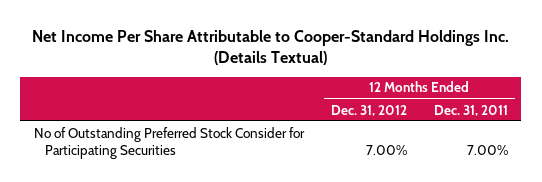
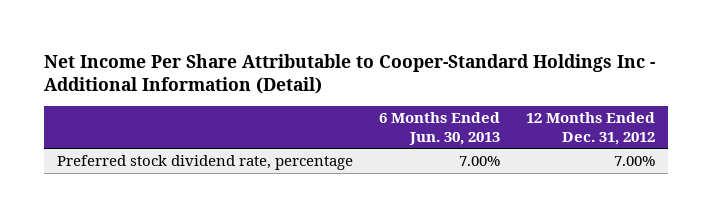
[31,29,509,65] Net Income Per Share Attributable to Cooper-Standard Holdings Inc. (Details Textual) -> [44,53,656,94] Net Income Per Share Attributable to Cooper-Standard Holdings Inc - Additional Information (Detail)
[433,104,508,116] Dec. 31, 2011 -> none
none -> [379,112,501,145] 6 Months Ended Jun. 30, 2013
[33,126,305,160] No of Outstanding Preferred Stock Consider for Participating Securities -> [57,155,354,171] Preferred stock dividend rate, percentage

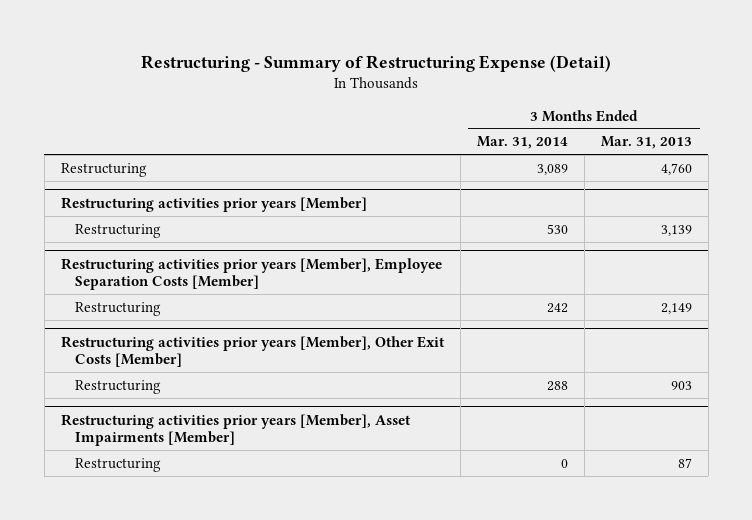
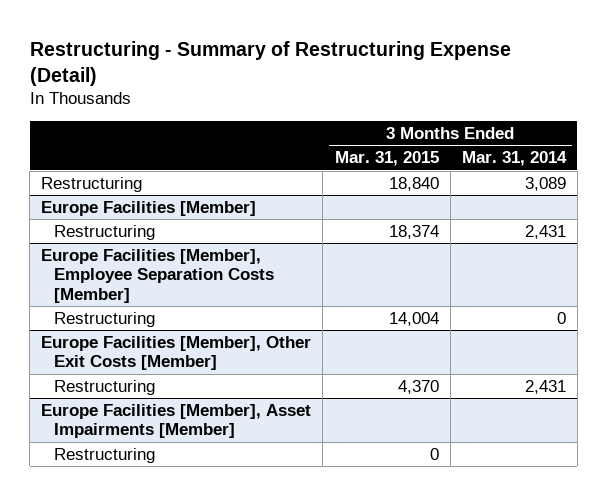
[600,136,692,150] Mar. 31, 2013 -> none
none -> [334,151,439,167] Mar. 31, 2015
[60,196,367,212] Restructuring activities prior years [Member] -> none
[60,257,442,291] Restructuring activities prior years [Member], Employee Separation Costs [Member] -> none
[74,301,161,316] Restructuring -> none
[60,335,445,368] Restructuring activities prior years [Member], Other Exit Costs [Member] -> none
[74,379,161,394] Restructuring -> none
[60,413,411,447] Restructuring activities prior years [Member], Asset Impairments [Member] -> none
none -> [41,200,257,216] Europe Facilities [Member]
[546,223,568,234] 530 -> [524,224,566,239] 2,431
none -> [41,248,275,303] Europe Facilities [Member], Employee Separation Costs [Member]
none -> [41,335,312,371] Europe Facilities [Member], Other Exit Costs [Member]
none -> [54,379,156,395] Restructuring
none -> [41,403,312,439] Europe Facilities [Member], Asset Impairments [Member]
none -> [54,447,156,463] Restructuring

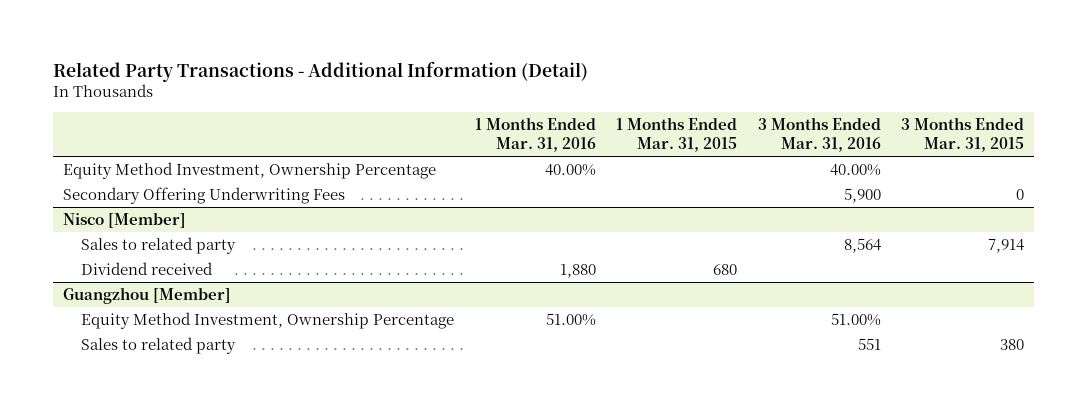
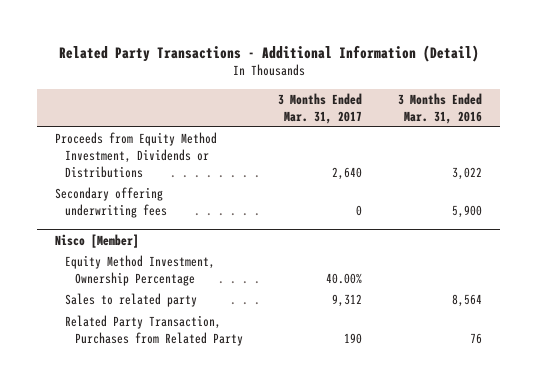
[474,117,596,153] 1 Months Ended Mar. 31, 2016 -> none
[616,117,738,153] 1 Months Ended Mar. 31, 2015 -> none
[901,117,1025,153] 3 Months Ended Mar. 31, 2015 -> none
none -> [278,92,363,124] 3 Months Ended Mar. 31, 2017
[63,162,437,180] Equity Method Investment, Ownership Percentage -> none
none -> [55,132,218,179] Proceeds from Equity Method Investment, Dividends or Distributions
[63,187,346,205] Secondary Offering Underwriting Fees -> [55,187,167,219] Secondary offering underwriting fees
none -> [64,255,215,287] Equity Method Investment, Ownership Percentage
[81,262,214,276] Dividend received -> none
[63,287,232,305] Guangzhou [Member] -> none
[81,312,455,330] Equity Method Investment, Ownership Percentage -> none
[81,337,237,355] Sales to related party -> none
none -> [64,315,243,347] Related Party Transaction, Purchases from Related Party

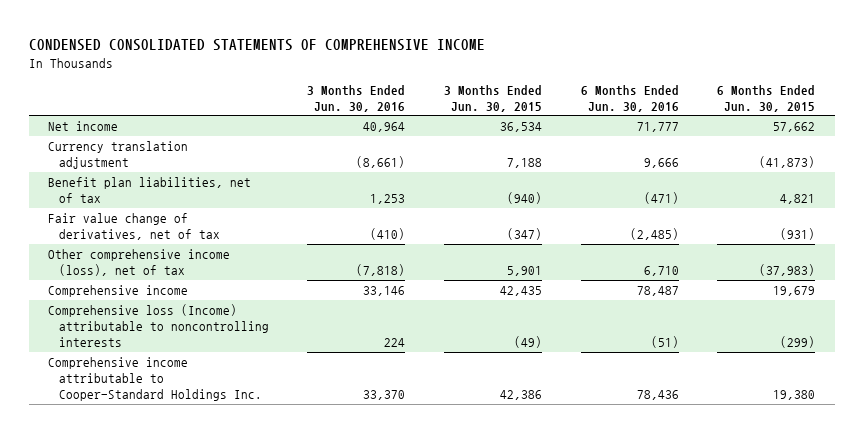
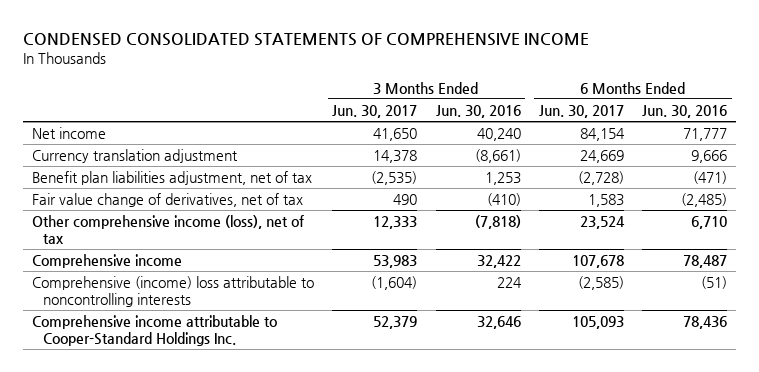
[443,84,542,112] 3 Months Ended Jun. 30, 2015 -> none
[717,84,816,112] 6 Months Ended Jun. 30, 2015 -> none
none -> [332,104,418,118] Jun. 30, 2017
none -> [538,104,624,118] Jun. 30, 2017
[363,122,406,133] 40,964 -> [476,127,521,141] 40,240
[48,177,252,204] Benefit plan liabilities, net of tax -> [31,170,312,185] Benefit plan liabilities adjustment, net of tax
[363,286,406,297] 33,146 -> [476,254,521,268] 32,422
[48,304,269,348] Comprehensive loss (Income) attributable to noncontrolling interests -> [31,275,314,308] Comprehensive (income) loss attributable to noncontrolling interests
[363,390,406,401] 33,370 -> [476,315,521,329] 32,646

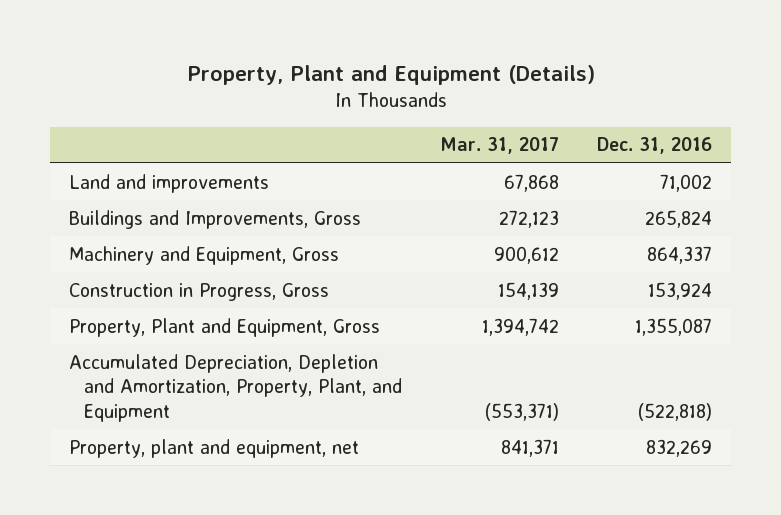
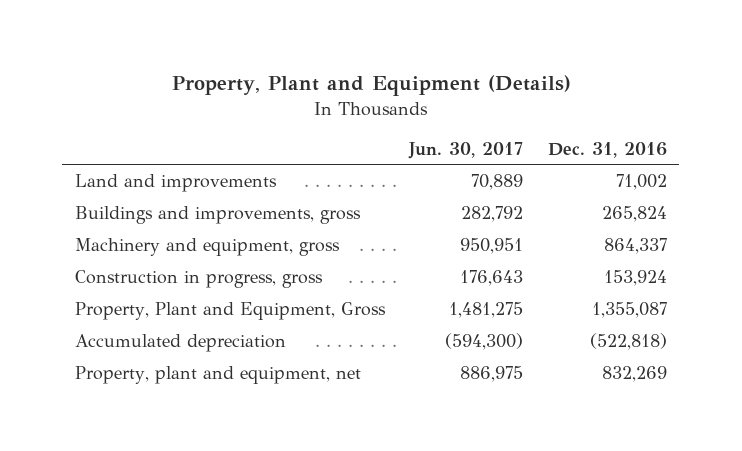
[440,137,560,155] Mar. 31, 2017 -> none
none -> [408,141,524,159] Jun. 30, 2017
[69,209,362,229] Buildings and Improvements, Gross -> [74,206,361,225] Buildings and improvements, gross
[69,245,340,265] Machinery and Equipment, Gross -> [74,238,340,257] Machinery and equipment, gross
[69,282,330,301] Construction in Progress, Gross -> [74,270,323,289] Construction in progress, gross
[69,353,403,422] Accumulated Depreciation, Depletion and Amortization, Property, Plant, and Equipment -> [74,334,286,353] Accumulated depreciation

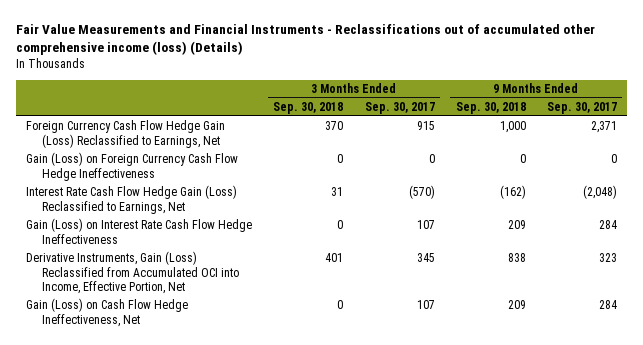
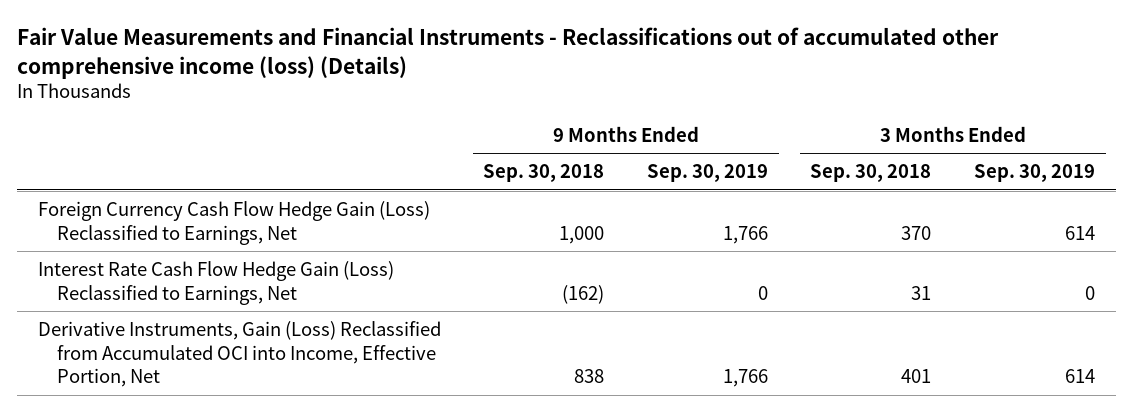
[364,102,435,115] Sep. 30, 2017 -> none
[546,102,617,115] Sep. 30, 2017 -> none
none -> [646,164,768,183] Sep. 30, 2019
none -> [974,164,1096,183] Sep. 30, 2019
[26,152,239,181] Gain (Loss) on Foreign Currency Cash Flow Hedge Ineffectiveness -> none
[26,218,253,244] Gain (Loss) on Interest Rate Cash Flow Hedge Ineffectiveness -> none
[26,298,189,327] Gain (Loss) on Cash Flow Hedge Ineffectiveness, Net -> none

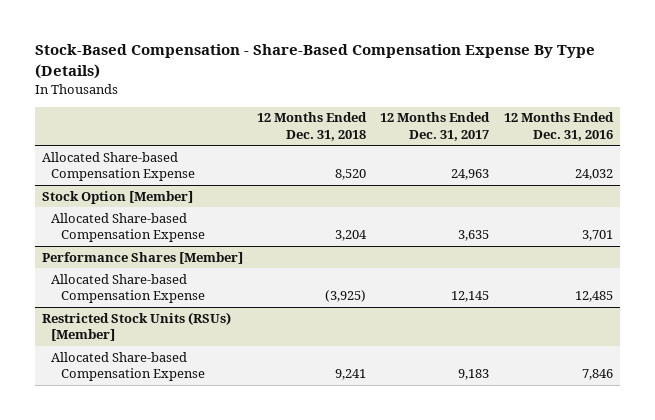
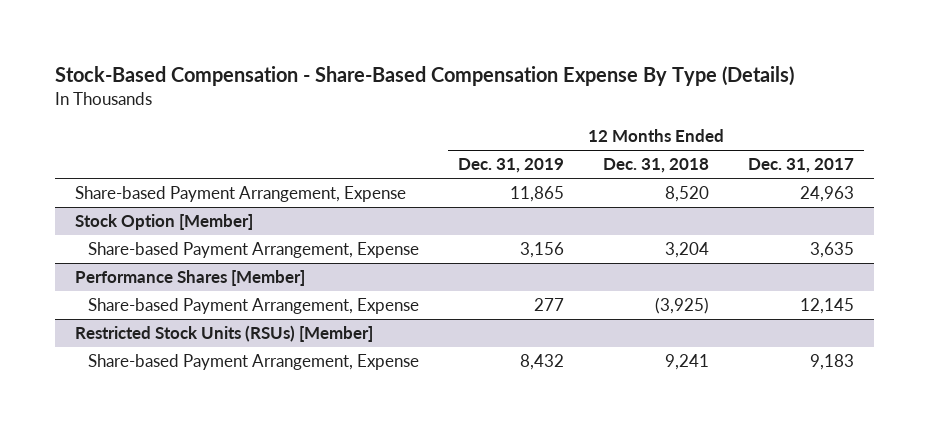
[503,112,614,142] 12 Months Ended Dec. 31, 2016 -> none
none -> [458,158,565,174] Dec. 31, 2019
[42,151,196,182] Allocated Share-based Compensation Expense -> [74,186,406,203] Share-based Payment Arrangement, Expense
[51,212,205,243] Allocated Share-based Compensation Expense -> [87,242,419,259] Share-based Payment Arrangement, Expense
[51,273,205,304] Allocated Share-based Compensation Expense -> [87,298,419,315] Share-based Payment Arrangement, Expense
[51,351,205,382] Allocated Share-based Compensation Expense -> [87,354,419,371] Share-based Payment Arrangement, Expense

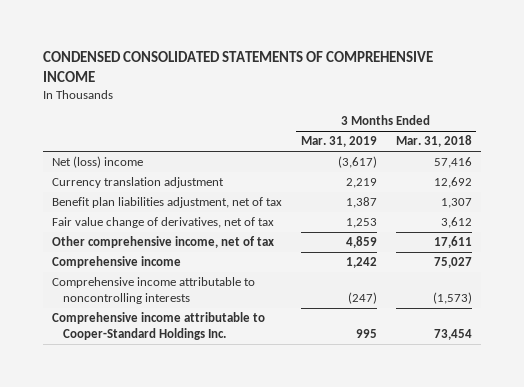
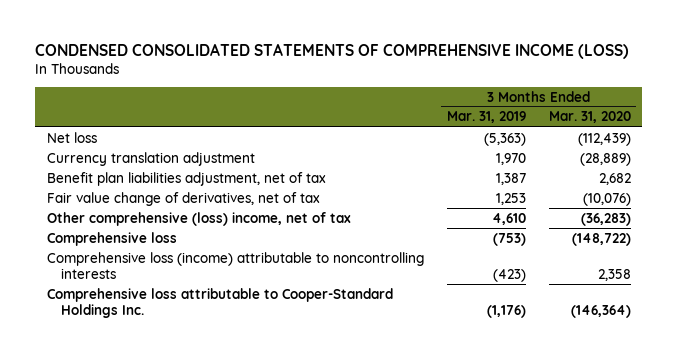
[42,51,433,82] CONDENSED CONSOLIDATED STATEMENTS OF COMPREHENSIVE INCOME -> [35,43,630,60] CONDENSED CONSOLIDATED STATEMENTS OF COMPREHENSIVE INCOME (LOSS)
[395,135,472,148] Mar. 31, 2018 -> none
none -> [548,111,631,124] Mar. 31, 2020
[52,156,144,169] Net (loss) income -> [46,131,97,143] Net loss
[337,156,377,169] (3,617) -> [483,132,526,146] (5,363)
[345,178,377,189] 2,219 -> [495,152,526,165] 1,970
[52,236,275,249] Other comprehensive income, net of tax -> [46,211,351,226] Other comprehensive (loss) income, net of tax
[345,236,377,249] 4,859 -> [491,212,526,225] 4,610
[52,256,182,269] Comprehensive income -> [46,231,177,246] Comprehensive loss
[345,257,377,269] 1,242 -> [492,232,526,246] (753)
[52,277,256,304] Comprehensive income attributable to noncontrolling interests -> [46,251,424,279] Comprehensive loss (income) attributable to noncontrolling interests
[347,291,377,304] (247) -> [492,268,526,282] (423)
[52,312,266,340] Comprehensive income attributable to Cooper-Standard Holdings Inc. -> [46,287,393,318] Comprehensive loss attributable to Cooper-Standard Holdings Inc.
[355,328,377,338] 995 -> [486,304,526,318] (1,176)

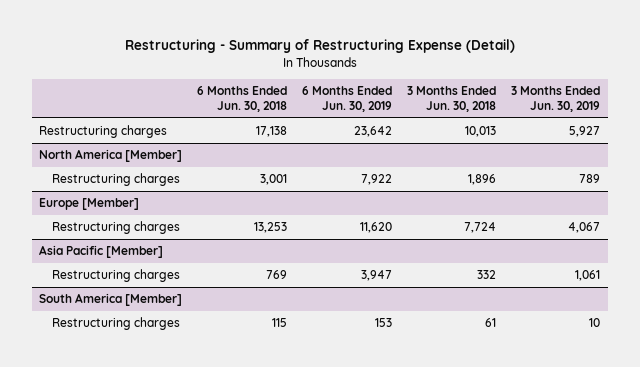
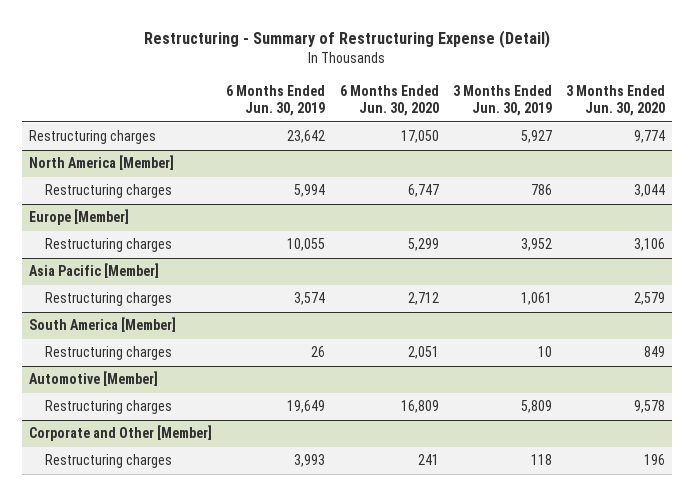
[197,85,288,113] 6 Months Ended Jun. 30, 2018 -> none
[407,85,497,113] 3 Months Ended Jun. 30, 2018 -> none
none -> [339,84,439,117] 6 Months Ended Jun. 30, 2020
none -> [565,84,665,117] 3 Months Ended Jun. 30, 2020
[361,174,393,186] 7,922 -> [294,184,326,198] 5,994
[579,174,601,184] 789 -> [530,184,552,196] 786
[360,222,393,234] 11,620 -> [287,238,326,252] 10,055
[568,222,601,234] 4,067 -> [520,238,552,252] 3,952
[361,270,393,282] 3,947 -> [294,292,326,306] 3,574
[375,318,393,328] 153 -> [311,346,326,358] 26
none -> [29,371,159,387] Automotive [Member]
none -> [44,400,172,415] Restructuring charges
none -> [29,425,213,442] Corporate and Other [Member]
none -> [44,454,172,469] Restructuring charges

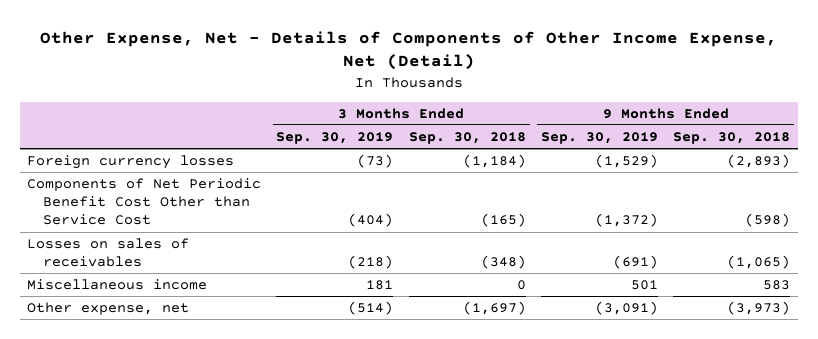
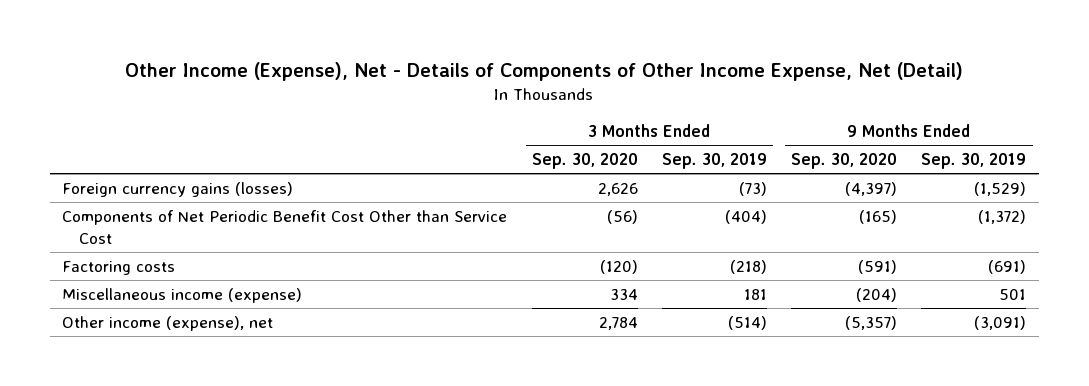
[39,30,777,71] Other Expense, Net - Details of Components of Other Income Expense, Net (Detail) -> [125,62,964,82] Other Income (Expense), Net - Details of Components of Other Income Expense, Net (Detail)
[408,131,526,144] Sep. 30, 2018 -> none
[673,131,791,144] Sep. 30, 2018 -> none
none -> [531,153,638,170] Sep. 30, 2020
none -> [791,153,898,170] Sep. 30, 2020
[27,155,235,170] Foreign currency losses -> [62,181,294,197] Foreign currency gains (losses)
[27,238,190,268] Losses on sales of receivables -> [62,260,176,275] Factoring costs
[27,279,208,291] Miscellaneous income -> [62,287,303,303] Miscellaneous income (expense)
[27,302,190,316] Other expense, net -> [62,315,274,331] Other income (expense), net

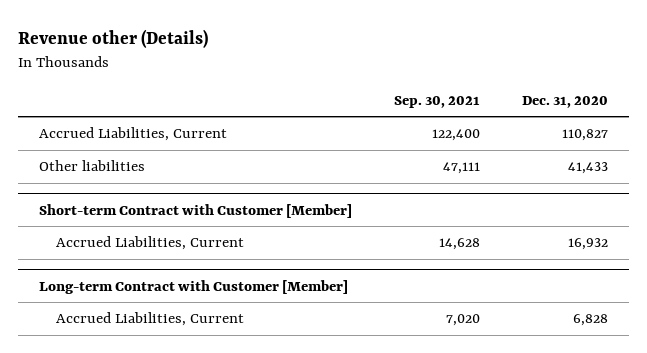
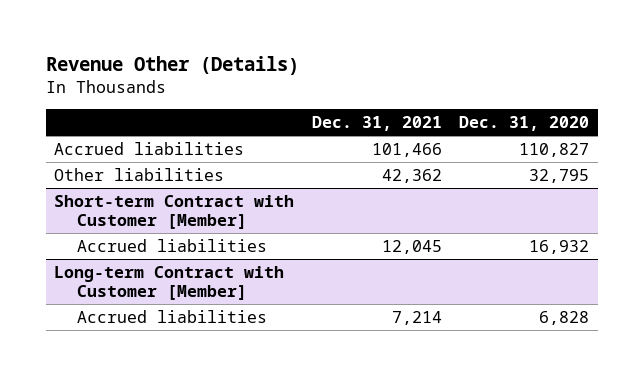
[17,29,208,49] Revenue other (Details) -> [45,56,299,76] Revenue Other (Details)
[394,95,481,108] Sep. 30, 2021 -> none
none -> [311,116,442,132] Dec. 31, 2021
[38,127,227,142] Accrued Liabilities, Current -> [54,141,245,155] Accrued liabilities
[568,162,609,175] 41,433 -> [529,168,590,183] 32,795
[55,236,244,251] Accrued Liabilities, Current -> [77,238,268,252] Accrued liabilities
[55,312,244,327] Accrued Liabilities, Current -> [77,309,268,323] Accrued liabilities

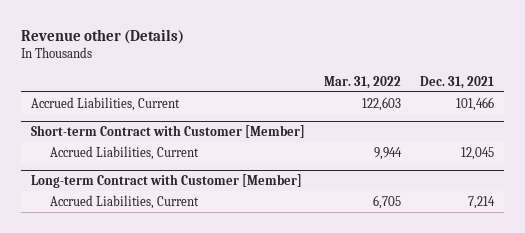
[45,56,299,76] Revenue Other (Details) -> [20,28,184,44] Revenue other (Details)
[459,116,590,132] Dec. 31, 2020 -> none
none -> [323,75,401,89] Mar. 31, 2022
[54,167,225,181] Other liabilities -> none
[54,141,245,155] Accrued liabilities -> [30,96,180,111] Accrued Liabilities, Current
[77,238,268,252] Accrued liabilities -> [49,145,199,160] Accrued Liabilities, Current
[77,309,268,323] Accrued liabilities -> [49,194,199,209] Accrued Liabilities, Current

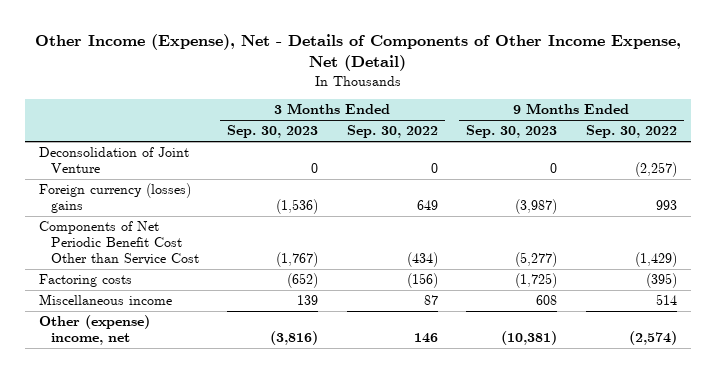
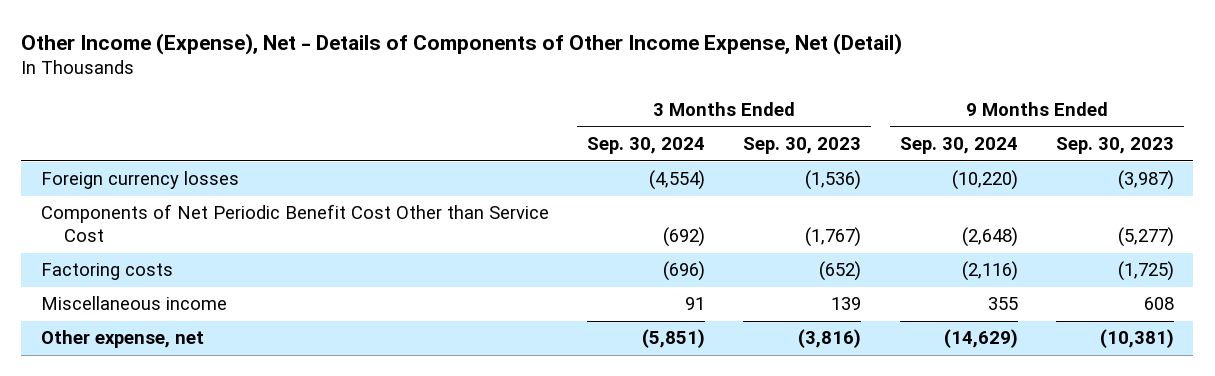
[346,125,438,139] Sep. 30, 2022 -> none
[585,125,677,139] Sep. 30, 2022 -> none
none -> [586,137,705,155] Sep. 30, 2024
none -> [899,137,1018,155] Sep. 30, 2024
[38,147,189,174] Deconsolidation of Joint Venture -> none
[38,183,191,214] Foreign currency (losses) gains -> [40,171,239,190] Foreign currency losses
[38,315,150,346] Other (expense) income, net -> [40,330,204,349] Other expense, net

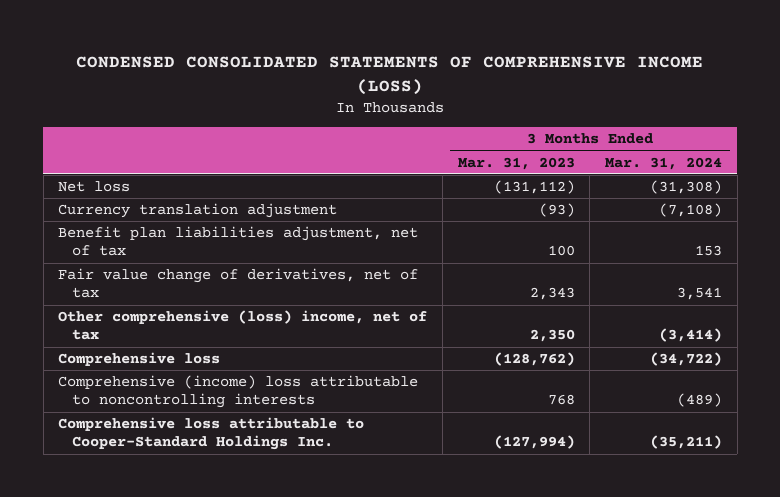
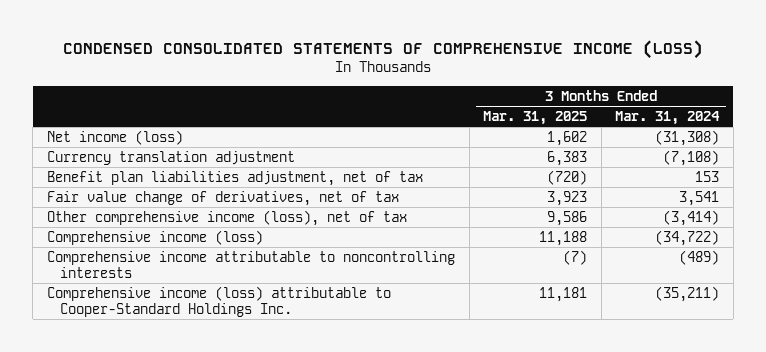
[457,156,575,170] Mar. 31, 2023 -> none
none -> [483,110,588,125] Mar. 31, 2025
[58,181,131,193] Net loss -> [47,129,184,145] Net income (loss)
[58,310,428,341] Other comprehensive (loss) income, net of tax -> [47,209,408,226] Other comprehensive income (loss), net of tax
[58,352,221,367] Comprehensive loss -> [47,229,264,245] Comprehensive income (loss)
[58,375,419,409] Comprehensive (income) loss attributable to noncontrolling interests -> [47,250,456,278] Comprehensive income attributable to noncontrolling interests
[58,417,365,451] Comprehensive loss attributable to Cooper-Standard Holdings Inc. -> [47,285,392,317] Comprehensive income (loss) attributable to Cooper-Standard Holdings Inc.

